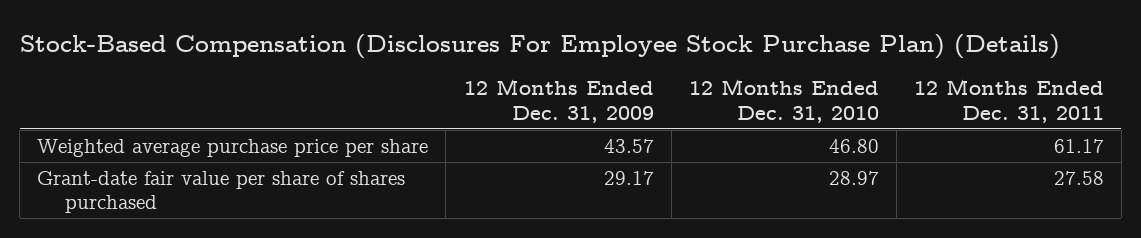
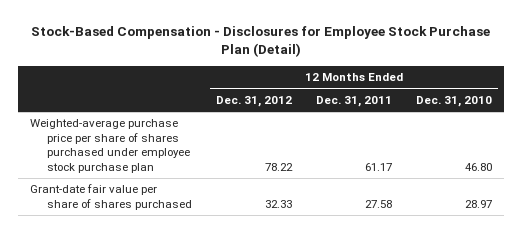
[19,33,1060,59] Stock-Based Compensation (Disclosures For Employee Stock Purchase Plan) (Details) -> [30,26,490,58] Stock-Based Compensation - Disclosures for Employee Stock Purchase Plan (Detail)
[463,79,654,123] 12 Months Ended Dec. 31, 2009 -> none
none -> [215,96,292,108] Dec. 31, 2012
[37,139,429,158] Weighted average purchase price per share -> [29,119,190,173] Weighted-average purchase price per share of shares purchased under employee stock purchase plan

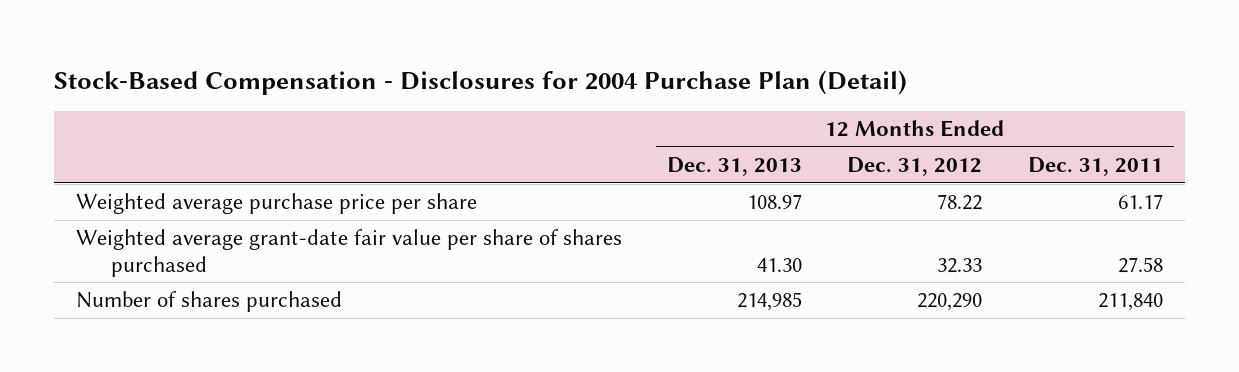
[30,26,490,58] Stock-Based Compensation - Disclosures for Employee Stock Purchase Plan (Detail) -> [53,69,907,95] Stock-Based Compensation - Disclosures for 2004 Purchase Plan (Detail)
[415,96,492,108] Dec. 31, 2010 -> none
none -> [667,157,803,177] Dec. 31, 2013
[29,119,190,173] Weighted-average purchase price per share of shares purchased under employee stock purchase plan -> [76,193,478,215] Weighted average purchase price per share
[29,184,192,210] Grant-date fair value per share of shares purchased -> [76,229,623,277] Weighted average grant-date fair value per share of shares purchased
none -> [76,291,343,313] Number of shares purchased

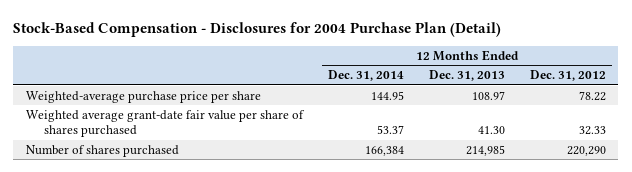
[1027,157,1163,177] Dec. 31, 2011 -> none
none -> [327,70,404,82] Dec. 31, 2014
[76,193,478,215] Weighted average purchase price per share -> [25,90,261,103] Weighted-average purchase price per share

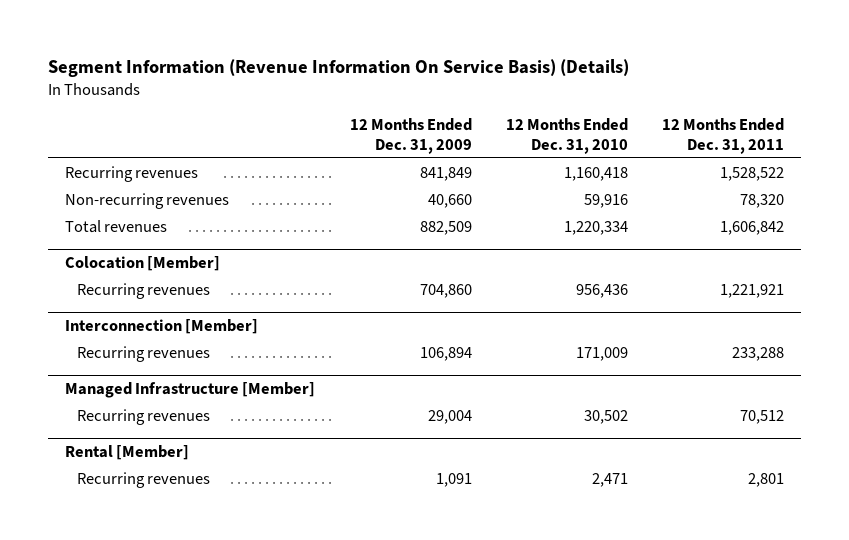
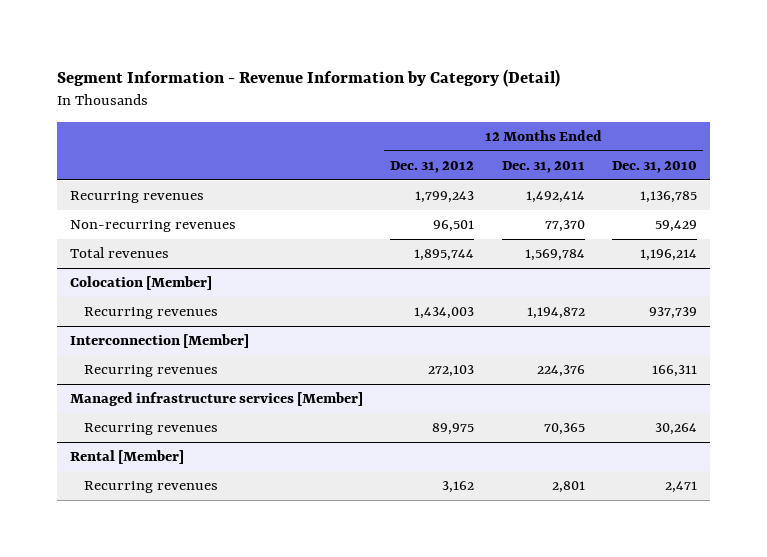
[48,59,630,78] Segment Information (Revenue Information On Service Basis) (Details) -> [56,68,560,87] Segment Information - Revenue Information by Category (Detail)
[349,118,472,155] 12 Months Ended Dec. 31, 2009 -> none
none -> [390,161,475,174] Dec. 31, 2012
[563,166,628,181] 1,160,418 -> [639,191,697,204] 1,136,785
[720,166,785,181] 1,528,522 -> [525,191,585,204] 1,492,414
[583,193,628,208] 59,916 -> [654,220,697,233] 59,429
[740,193,785,208] 78,320 -> [544,220,585,233] 77,370
[563,220,628,235] 1,220,334 -> [639,249,697,262] 1,196,214
[720,220,785,235] 1,606,842 -> [524,249,585,262] 1,569,784
[575,283,628,298] 956,436 -> [648,307,697,320] 937,739
[720,283,785,298] 1,221,921 -> [526,307,585,320] 1,194,872
[575,346,628,361] 171,009 -> [651,365,697,378] 166,311
[732,346,785,361] 233,288 -> [536,365,585,378] 224,376
[65,382,316,399] Managed Infrastructure [Member] -> [70,392,364,407] Managed infrastructure services [Member]
[583,409,628,424] 30,502 -> [654,423,697,436] 30,264
[740,409,785,424] 70,512 -> [543,423,585,436] 70,365

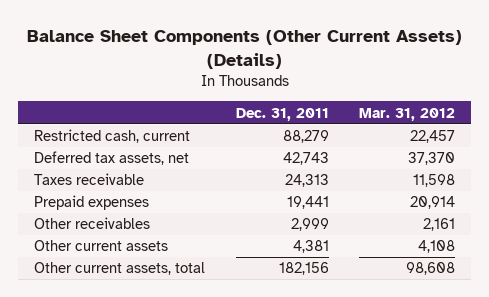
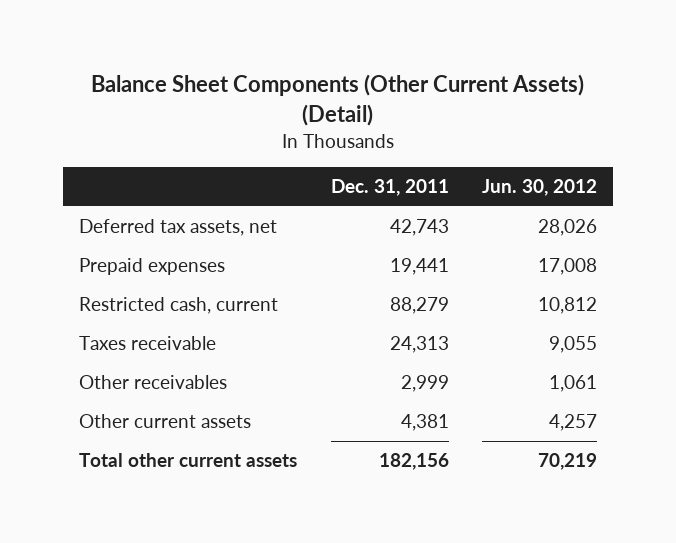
[26,29,462,69] Balance Sheet Components (Other Current Assets) (Details) -> [91,74,585,126] Balance Sheet Components (Other Current Assets) (Detail)
[359,107,456,121] Mar. 31, 2012 -> none
none -> [481,179,597,197] Jun. 30, 2012
[33,129,190,144] Restricted cash, current -> [79,297,279,315] Restricted cash, current
[33,173,144,186] Taxes receivable -> [79,336,217,351] Taxes receivable
[33,262,205,276] Other current assets, total -> [79,453,298,468] Total other current assets

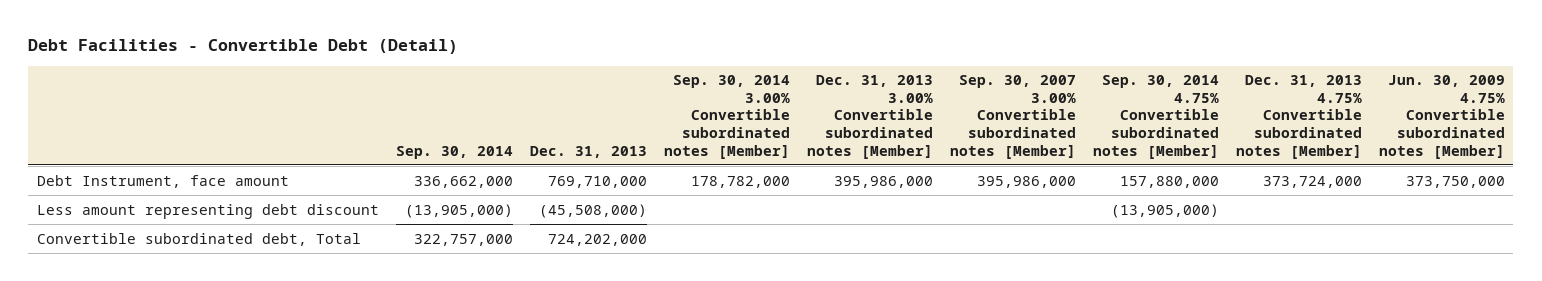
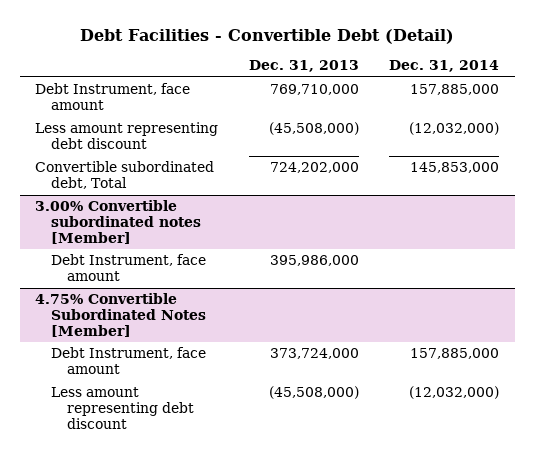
[395,145,513,159] Sep. 30, 2014 -> none
[663,75,790,159] Sep. 30, 2014 3.00% Convertible subordinated notes [Member] -> none
[806,75,933,159] Dec. 31, 2013 3.00% Convertible subordinated notes [Member] -> none
[949,75,1076,159] Sep. 30, 2007 3.00% Convertible subordinated notes [Member] -> none
[1092,75,1219,159] Sep. 30, 2014 4.75% Convertible subordinated notes [Member] -> none
[1235,75,1362,159] Dec. 31, 2013 4.75% Convertible subordinated notes [Member] -> none
[1378,75,1505,159] Jun. 30, 2009 4.75% Convertible subordinated notes [Member] -> none
none -> [389,60,500,73] Dec. 31, 2014
none -> [35,200,202,244] 3.00% Convertible subordinated notes [Member]
none -> [51,254,207,282] Debt Instrument, face amount
none -> [35,293,207,337] 4.75% Convertible Subordinated Notes [Member]
none -> [51,347,207,375] Debt Instrument, face amount
none -> [51,387,195,429] Less amount representing debt discount

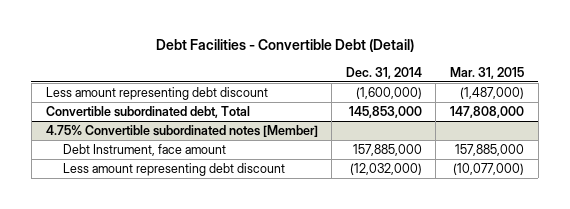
[248,60,359,73] Dec. 31, 2013 -> none
none -> [450,66,525,79] Mar. 31, 2015
[35,83,191,111] Debt Instrument, face amount -> none
[409,122,500,136] (12,032,000) -> [355,87,422,100] (1,600,000)
[35,200,202,244] 3.00% Convertible subordinated notes [Member] -> none
[51,254,207,282] Debt Instrument, face amount -> none
[35,293,207,337] 4.75% Convertible Subordinated Notes [Member] -> [45,125,318,138] 4.75% Convertible subordinated notes [Member]

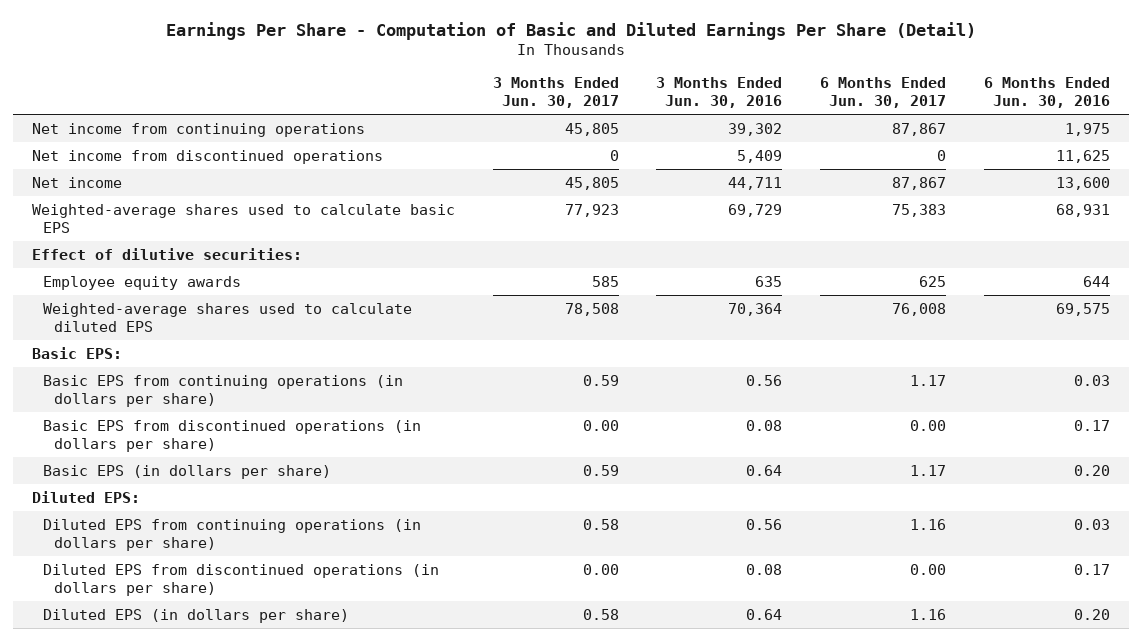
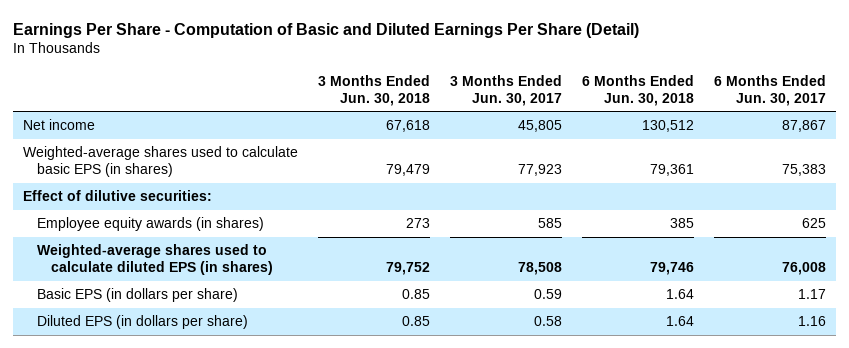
[656,77,783,109] 3 Months Ended Jun. 30, 2016 -> none
[984,77,1111,109] 6 Months Ended Jun. 30, 2016 -> none
none -> [317,74,430,106] 3 Months Ended Jun. 30, 2018
none -> [581,74,694,106] 6 Months Ended Jun. 30, 2018
[31,122,365,137] Net income from continuing operations -> none
[31,149,383,164] Net income from discontinued operations -> none
[31,203,455,233] Weighted-average shares used to calculate basic EPS -> [23,146,299,178] Weighted-average shares used to calculate basic EPS (in shares)
[31,346,122,359] Basic EPS: -> none
[42,374,403,407] Basic EPS from continuing operations (in dollars per share) -> none
[42,419,421,452] Basic EPS from discontinued operations (in dollars per share) -> none
[42,275,241,290] Employee equity awards -> [37,217,265,232] Employee equity awards (in shares)
[42,302,412,332] Weighted-average shares used to calculate diluted EPS -> [37,244,274,276] Weighted-average shares used to calculate diluted EPS (in shares)
[31,490,140,503] Diluted EPS: -> none
[42,518,421,551] Diluted EPS from continuing operations (in dollars per share) -> none
[42,563,439,596] Diluted EPS from discontinued operations (in dollars per share) -> none

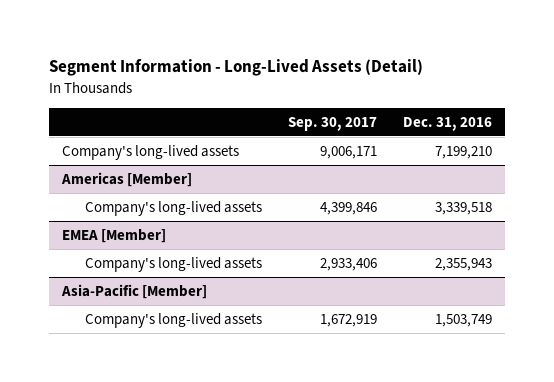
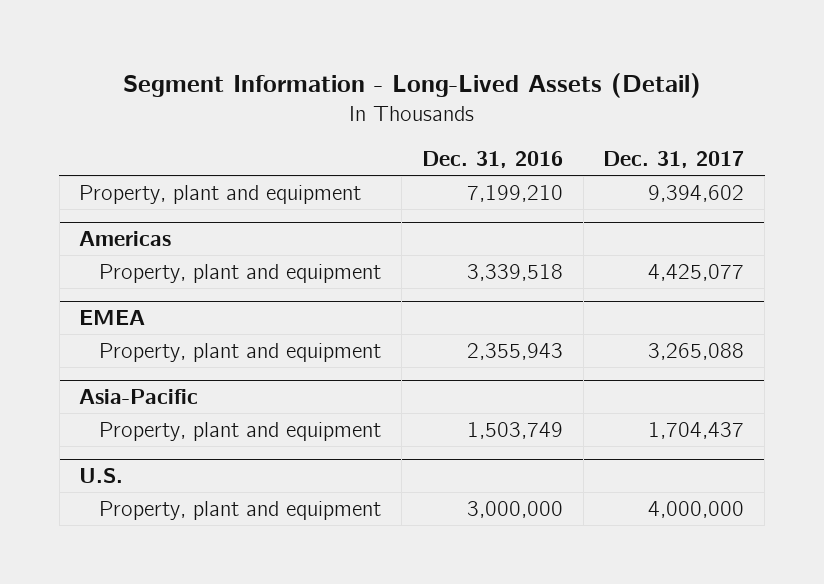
[288,116,378,131] Sep. 30, 2017 -> none
none -> [603,151,745,169] Dec. 31, 2017
[62,145,240,161] Company's long-lived assets -> [79,184,362,204] Property, plant and equipment
[61,172,193,188] Americas [Member] -> [79,231,172,247] Americas
[84,201,262,217] Company's long-lived assets -> [99,263,382,283] Property, plant and equipment
[62,229,167,244] EMEA [Member] -> [79,310,146,326] EMEA
[84,257,262,273] Company's long-lived assets -> [99,342,382,362] Property, plant and equipment
[61,284,208,300] Asia-Pacific [Member] -> [79,389,199,405] Asia-Pacific
[84,313,262,329] Company's long-lived assets -> [99,421,382,441] Property, plant and equipment
none -> [79,468,124,484] U.S.
none -> [99,500,382,520] Property, plant and equipment

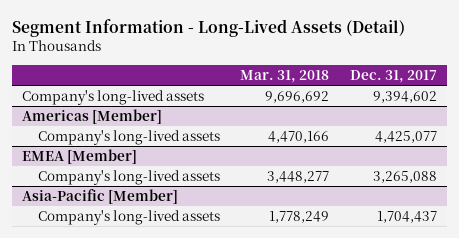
[421,151,563,169] Dec. 31, 2016 -> none
none -> [240,69,330,83] Mar. 31, 2018
[79,468,124,484] U.S. -> none
[99,500,382,520] Property, plant and equipment -> none
[79,184,362,204] Property, plant and equipment -> [22,90,205,106] Company's long-lived assets
[79,231,172,247] Americas -> [22,109,163,125] Americas [Member]
[99,263,382,283] Property, plant and equipment -> [37,130,220,146] Company's long-lived assets
[79,310,146,326] EMEA -> [22,149,138,165] EMEA [Member]
[99,342,382,362] Property, plant and equipment -> [37,170,220,186] Company's long-lived assets
[79,389,199,405] Asia-Pacific -> [22,189,179,205] Asia-Pacific [Member]
[99,421,382,441] Property, plant and equipment -> [37,210,220,226] Company's long-lived assets

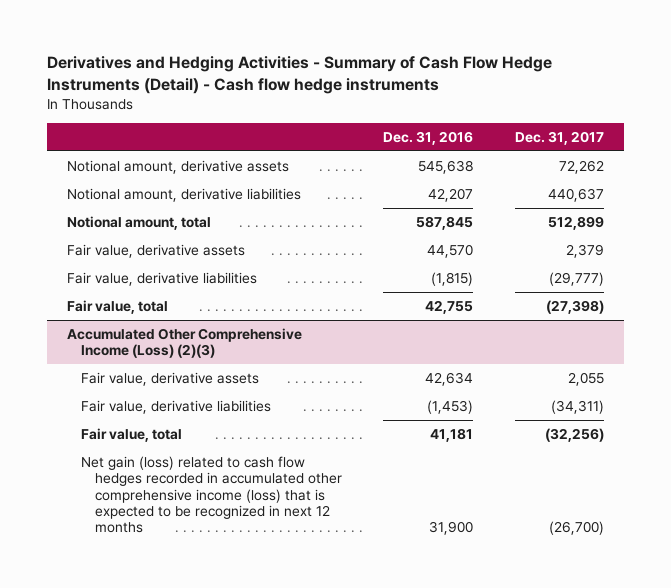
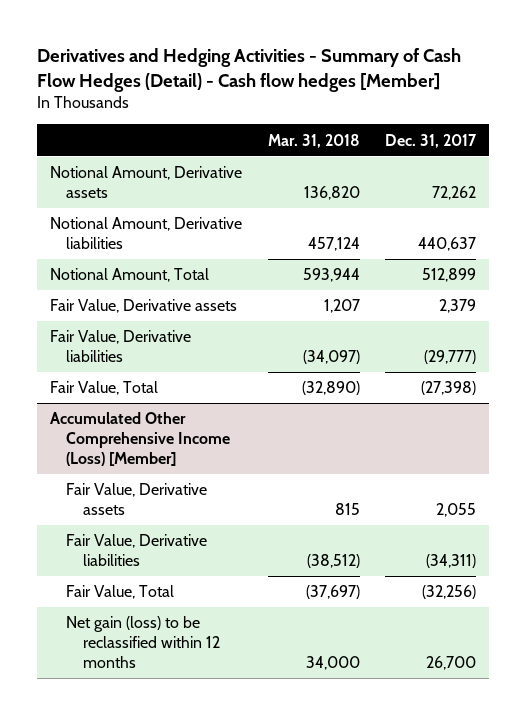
[46,56,552,95] Derivatives and Hedging Activities - Summary of Cash Flow Hedge Instruments (Detail) - Cash flow hedge instruments -> [37,48,462,92] Derivatives and Hedging Activities - Summary of Cash Flow Hedges (Detail) - Cash flow hedges [Member]
[383,130,474,145] Dec. 31, 2016 -> none
none -> [267,133,360,148] Mar. 31, 2018
[67,159,290,174] Notional amount, derivative assets -> [50,166,243,199] Notional Amount, Derivative assets
[67,187,302,202] Notional amount, derivative liabilities -> [50,217,243,250] Notional Amount, Derivative liabilities
[67,215,212,230] Notional amount, total -> [50,268,210,283] Notional Amount, Total
[67,243,246,258] Fair value, derivative assets -> [50,299,238,314] Fair Value, Derivative assets
[67,271,258,286] Fair value, derivative liabilities -> [50,330,192,363] Fair Value, Derivative liabilities
[67,299,169,314] Fair value, total -> [50,381,159,396] Fair Value, Total
[67,327,303,359] Accumulated Other Comprehensive Income (Loss) (2)(3) -> [50,412,231,467] Accumulated Other Comprehensive Income (Loss) [Member]
[81,371,260,386] Fair value, derivative assets -> [66,483,208,516] Fair Value, Derivative assets
[81,399,272,414] Fair value, derivative liabilities -> [66,534,208,567] Fair Value, Derivative liabilities
[81,427,183,442] Fair value, total -> [66,585,175,600] Fair Value, Total
[81,455,343,534] Net gain (loss) related to cash flow hedges recorded in accumulated other comprehensive income (loss) that is expected to be recognized in next 12 months -> [66,616,220,669] Net gain (loss) to be reclassified within 12 months
[548,521,604,536] (26,700) -> [425,656,476,671] 26,700

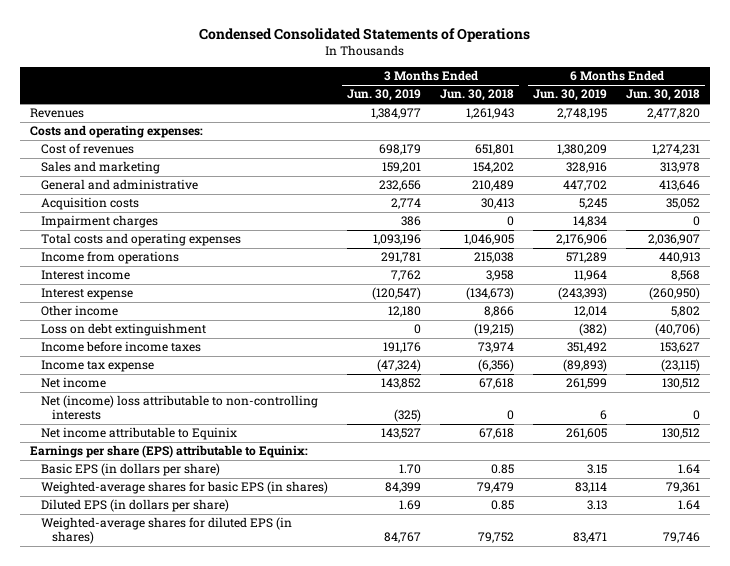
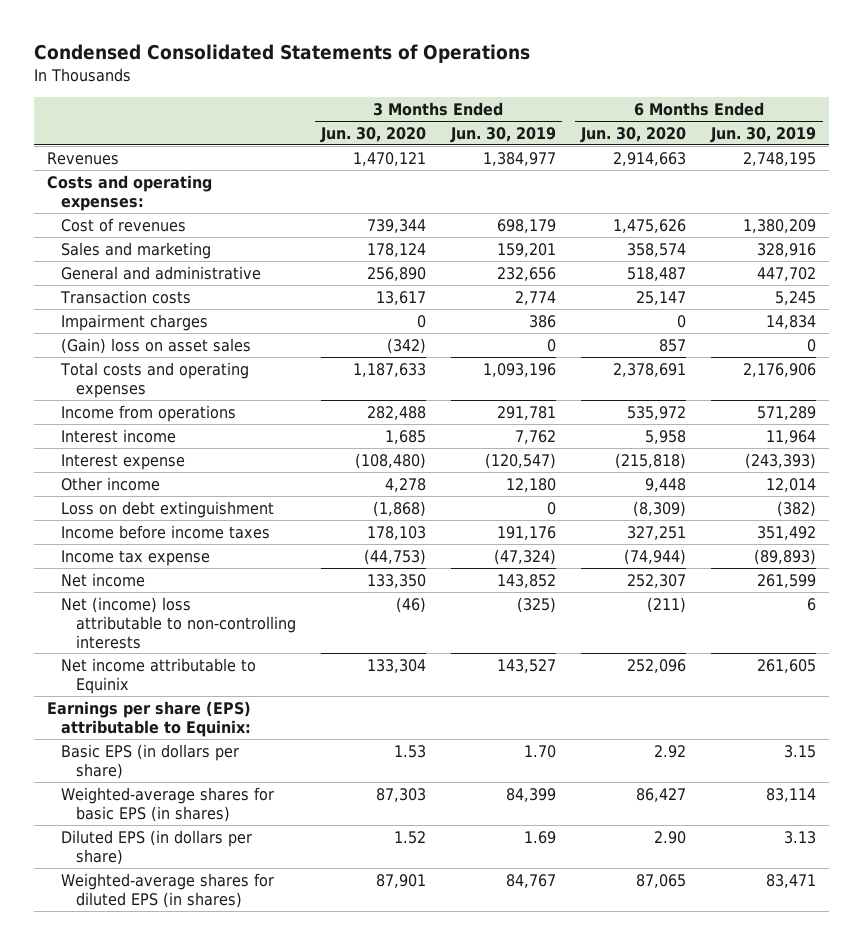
[440,89,515,102] Jun. 30, 2018 -> none
[626,89,701,102] Jun. 30, 2018 -> none
none -> [319,126,426,143] Jun. 30, 2020
none -> [580,126,687,143] Jun. 30, 2020
[40,197,139,211] Acquisition costs -> [60,289,192,304] Transaction costs
none -> [61,337,252,354] (Gain) loss on asset sales

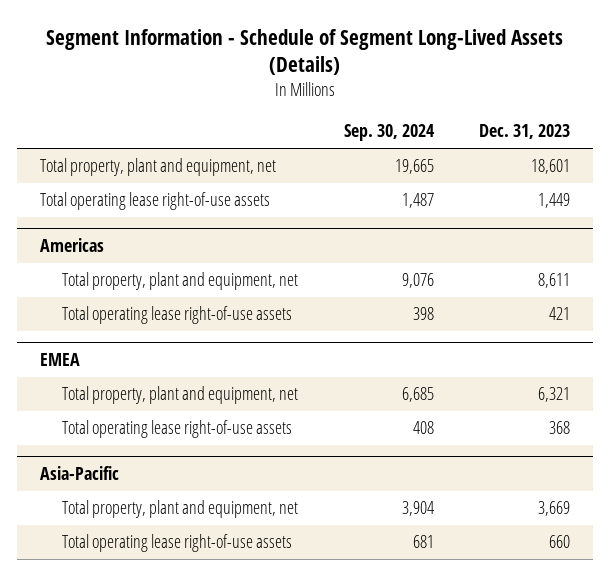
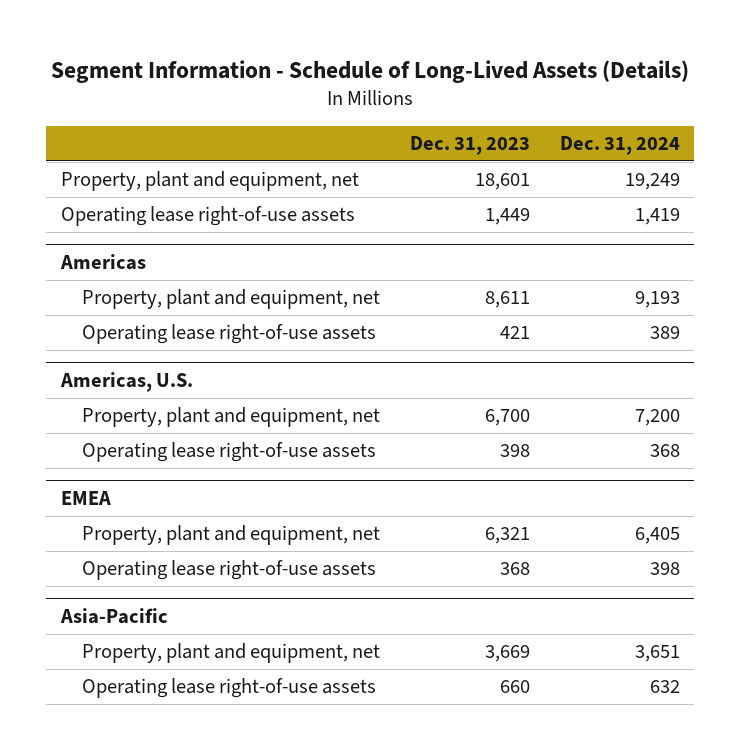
[46,28,564,76] Segment Information - Schedule of Segment Long-Lived Assets (Details) -> [51,59,690,83] Segment Information - Schedule of Long-Lived Assets (Details)
[343,124,435,142] Sep. 30, 2024 -> none
none -> [559,136,680,156] Dec. 31, 2024
[39,158,276,177] Total property, plant and equipment, net -> [61,171,360,192] Property, plant and equipment, net
[39,192,270,211] Total operating lease right-of-use assets -> [61,206,356,227] Operating lease right-of-use assets
[62,272,299,291] Total property, plant and equipment, net -> [82,289,381,310] Property, plant and equipment, net
[62,306,293,325] Total operating lease right-of-use assets -> [82,324,377,345] Operating lease right-of-use assets
none -> [60,372,194,393] Americas, U.S.
none -> [82,407,381,428] Property, plant and equipment, net
none -> [82,442,377,463] Operating lease right-of-use assets
[62,386,299,405] Total property, plant and equipment, net -> [82,525,381,546] Property, plant and equipment, net
[62,420,293,439] Total operating lease right-of-use assets -> [82,560,377,581] Operating lease right-of-use assets
[62,500,299,519] Total property, plant and equipment, net -> [82,643,381,664] Property, plant and equipment, net
[62,534,293,553] Total operating lease right-of-use assets -> [82,678,377,699] Operating lease right-of-use assets

